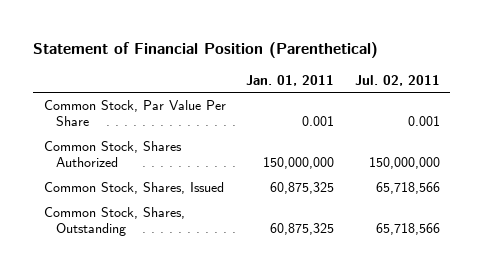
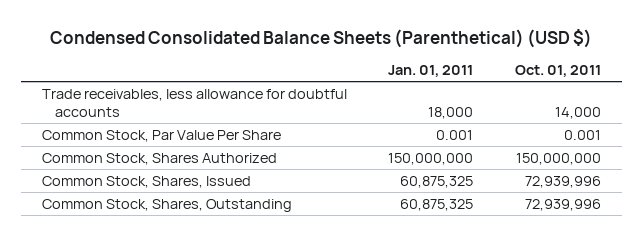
[33,42,379,59] Statement of Financial Position (Parenthetical) -> [50,28,593,48] Condensed Consolidated Balance Sheets (Parenthetical) (USD $)
[354,74,440,86] Jul. 02, 2011 -> none
none -> [515,65,602,78] Oct. 01, 2011
none -> [41,88,347,117] Trade receivables, less allowance for doubtful accounts

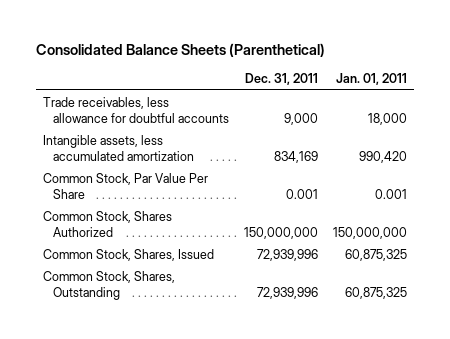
[50,28,593,48] Condensed Consolidated Balance Sheets (Parenthetical) (USD $) -> [35,42,325,57] Consolidated Balance Sheets (Parenthetical)
[515,65,602,78] Oct. 01, 2011 -> none
none -> [245,73,319,86] Dec. 31, 2011
none -> [42,134,195,161] Intangible assets, less accumulated amortization

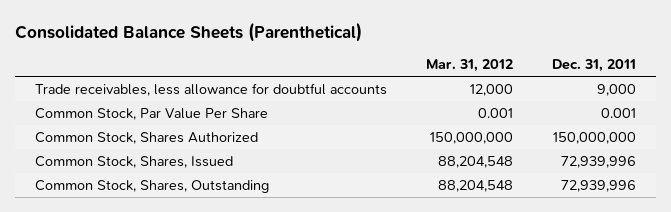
[335,73,407,86] Jan. 01, 2011 -> none
none -> [425,59,513,73] Mar. 31, 2012
[42,134,195,161] Intangible assets, less accumulated amortization -> none

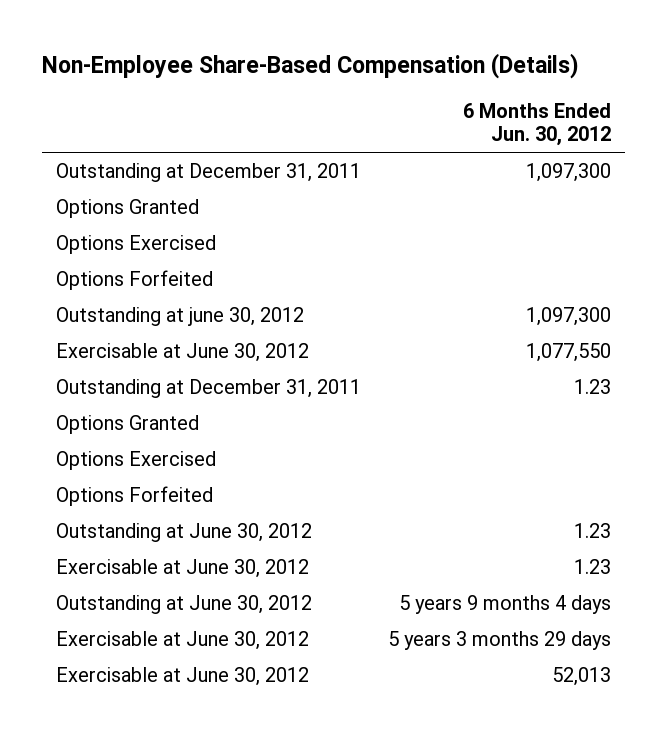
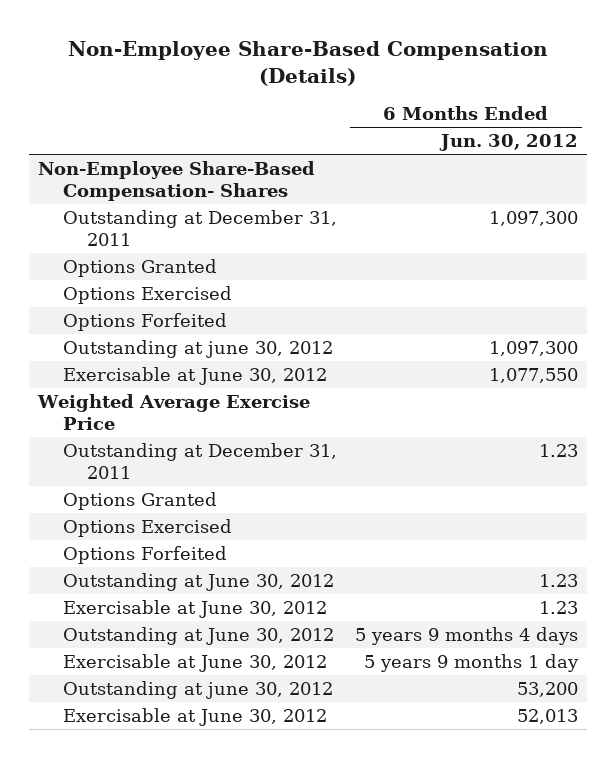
none -> [38,160,316,202] Non-Employee Share-Based Compensation- Shares
none -> [37,393,311,431] Weighted Average Exercise Price
[388,631,612,651] 5 years 3 months 29 days -> [363,653,579,672] 5 years 9 months 1 day
none -> [62,680,333,699] Outstanding at june 30, 2012

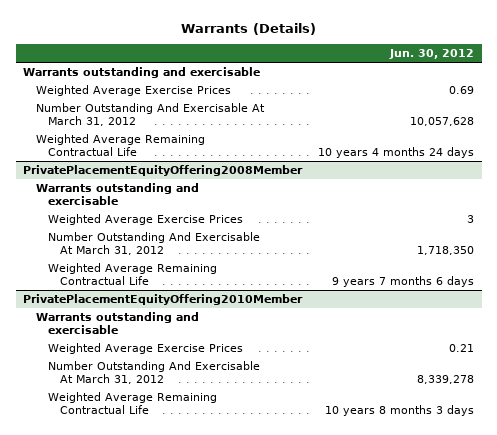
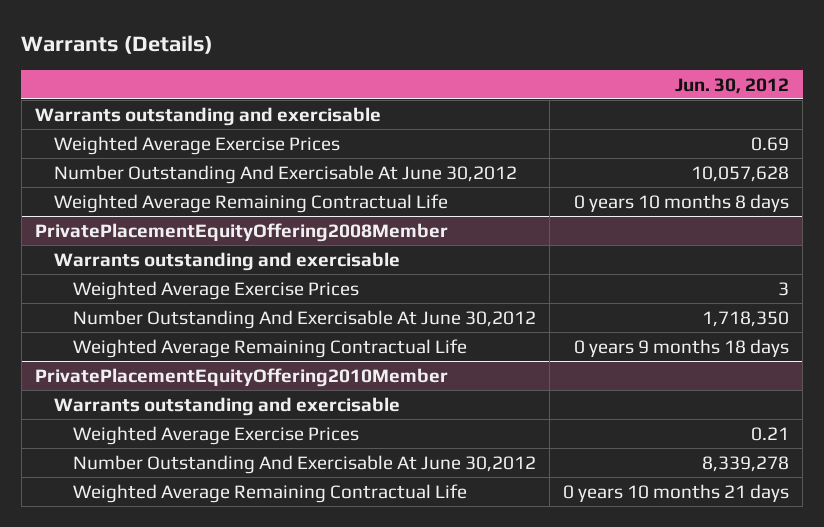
[35,103,265,127] Number Outstanding And Exercisable At March 31, 2012 -> [53,164,517,184] Number Outstanding And Exercisable At June 30,2012
[317,147,474,159] 10 years 4 months 24 days -> [574,193,790,212] 0 years 10 months 8 days
[47,232,260,256] Number Outstanding And Exercisable At March 31, 2012 -> [73,309,537,329] Number Outstanding And Exercisable At June 30,2012
[331,276,474,288] 9 years 7 months 6 days -> [574,338,790,357] 0 years 9 months 18 days
[47,361,260,385] Number Outstanding And Exercisable At March 31, 2012 -> [73,454,537,474] Number Outstanding And Exercisable At June 30,2012
[324,405,474,417] 10 years 8 months 3 days -> [563,483,790,502] 0 years 10 months 21 days

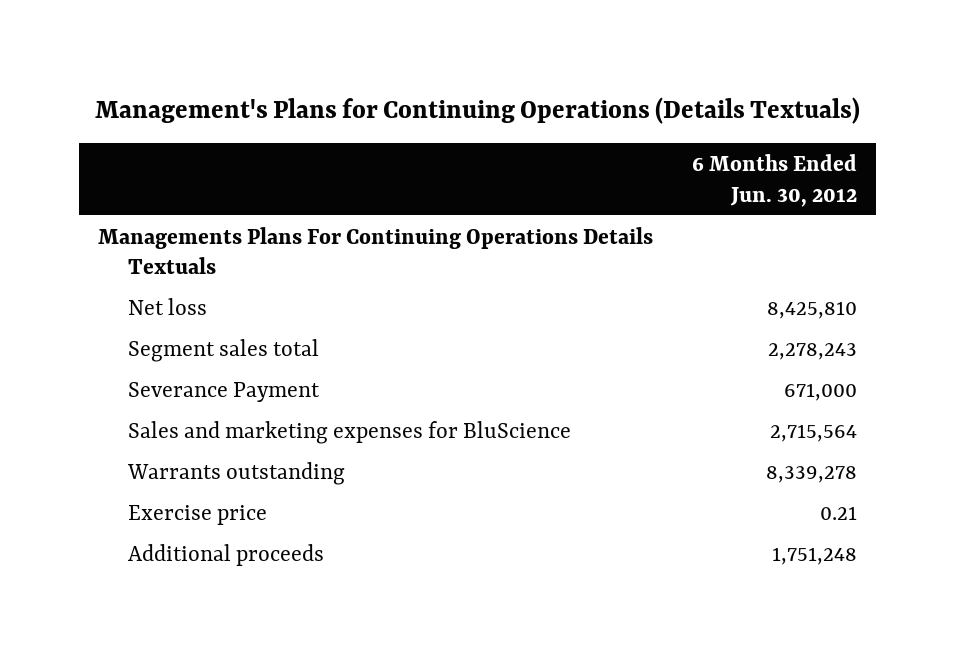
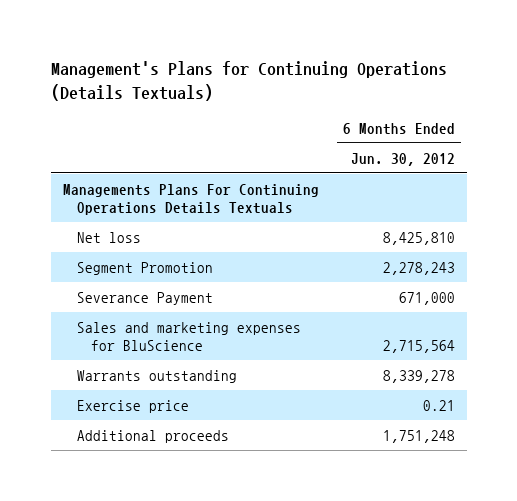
[128,338,320,362] Segment sales total -> [76,261,213,275] Segment Promotion

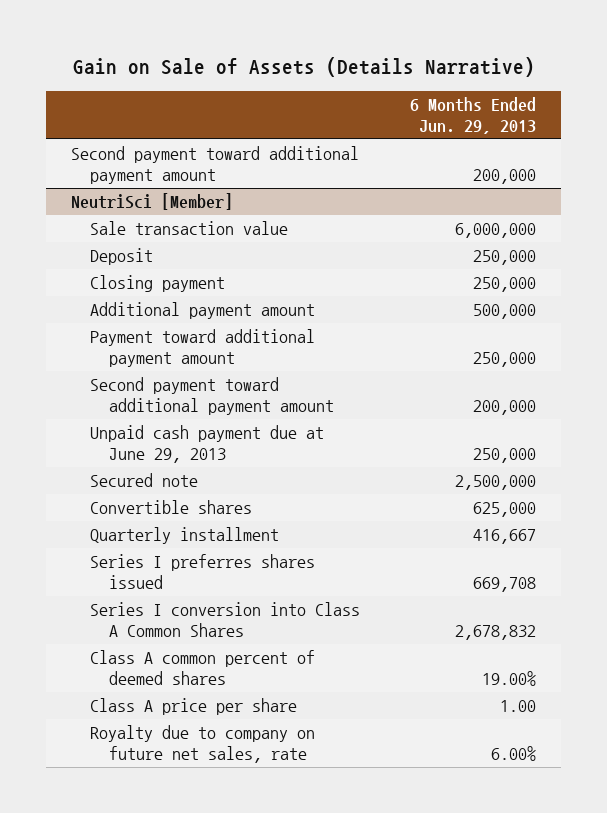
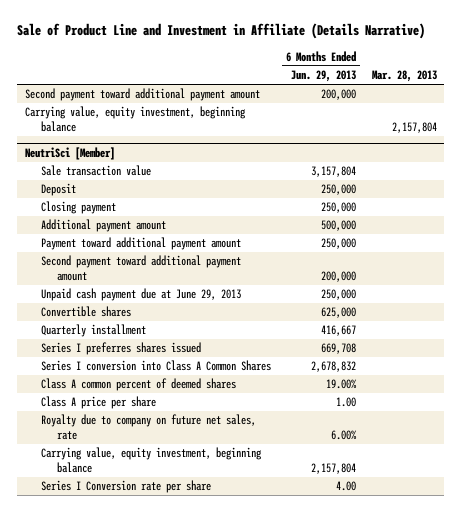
[72,57,535,78] Gain on Sale of Assets (Details Narrative) -> [16,23,425,40] Sale of Product Line and Investment in Affiliate (Details Narrative)
none -> [371,70,437,83] Mar. 28, 2013
none -> [24,106,246,133] Carrying value, equity investment, beginning balance
[455,223,537,239] 6,000,000 -> [311,166,357,178] 3,157,804
[90,473,199,488] Secured note -> none
none -> [40,447,262,474] Carrying value, equity investment, beginning balance
none -> [40,480,211,494] Series I Conversion rate per share

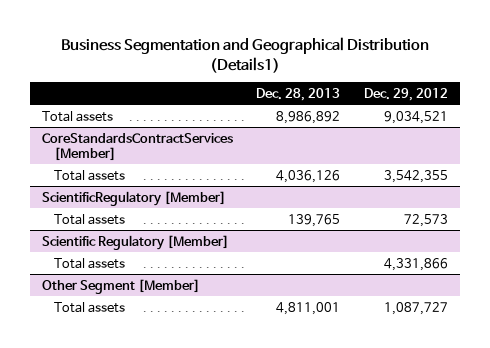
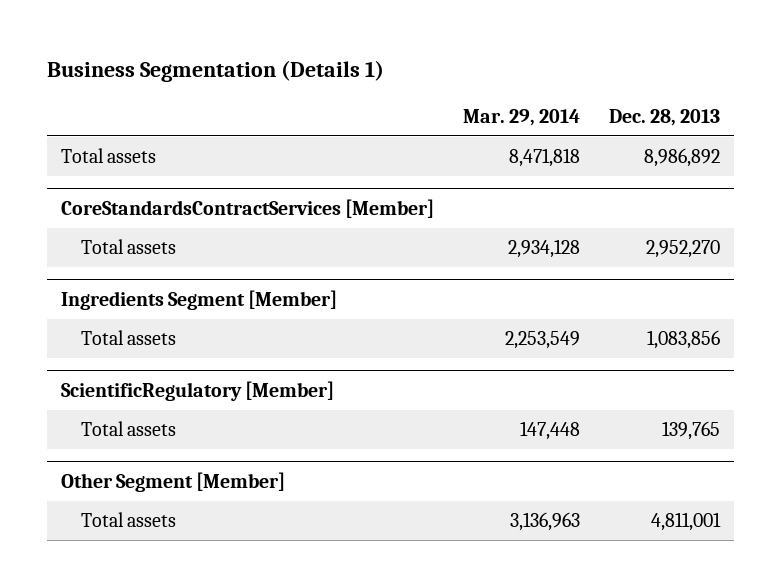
[60,36,429,73] Business Segmentation and Geographical Distribution (Details1) -> [47,60,385,83] Business Segmentation (Details 1)
[364,87,449,101] Dec. 29, 2012 -> none
none -> [463,108,581,126] Mar. 29, 2014
[276,169,341,183] 4,036,126 -> [645,240,720,259] 2,952,270
none -> [61,289,338,310] Ingredients Segment [Member]
none -> [80,330,176,346] Total assets
[41,234,229,250] Scientific Regulatory [Member] -> none
[54,257,126,269] Total assets -> none

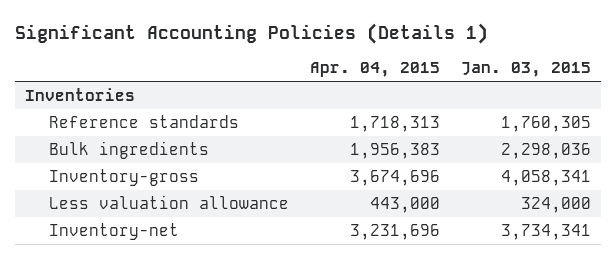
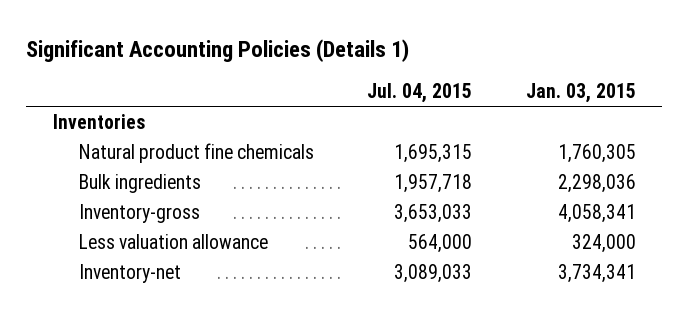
[309,62,440,78] Apr. 04, 2015 -> none
none -> [367,83,473,104] Jul. 04, 2015
[48,114,239,128] Reference standards -> [78,143,314,164] Natural product fine chemicals

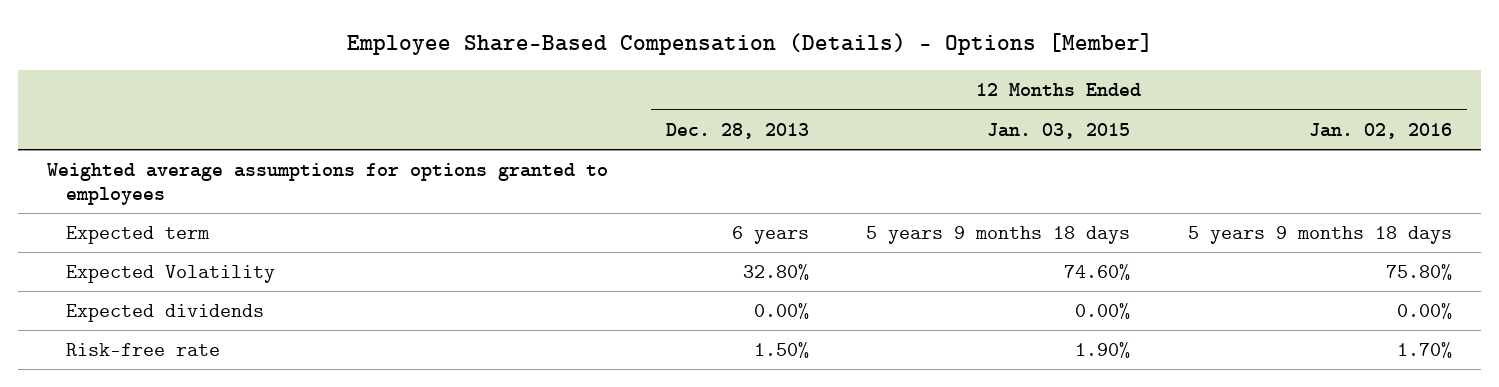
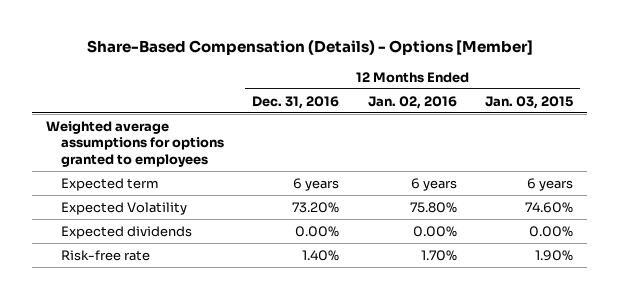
[346,32,1153,55] Employee Share-Based Compensation (Details) - Options [Member] -> [86,40,533,56] Share-Based Compensation (Details) - Options [Member]
[665,122,809,139] Dec. 28, 2013 -> none
none -> [252,95,340,109] Dec. 31, 2016
[866,225,1131,244] 5 years 9 months 18 days -> [527,177,574,191] 6 years
[1188,225,1453,244] 5 years 9 months 18 days -> [410,177,457,191] 6 years

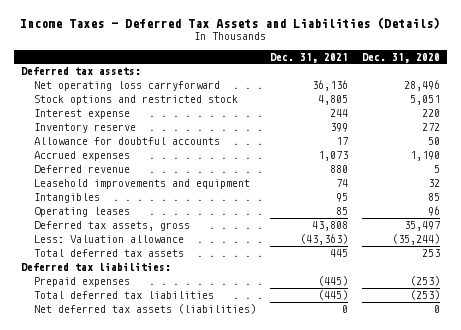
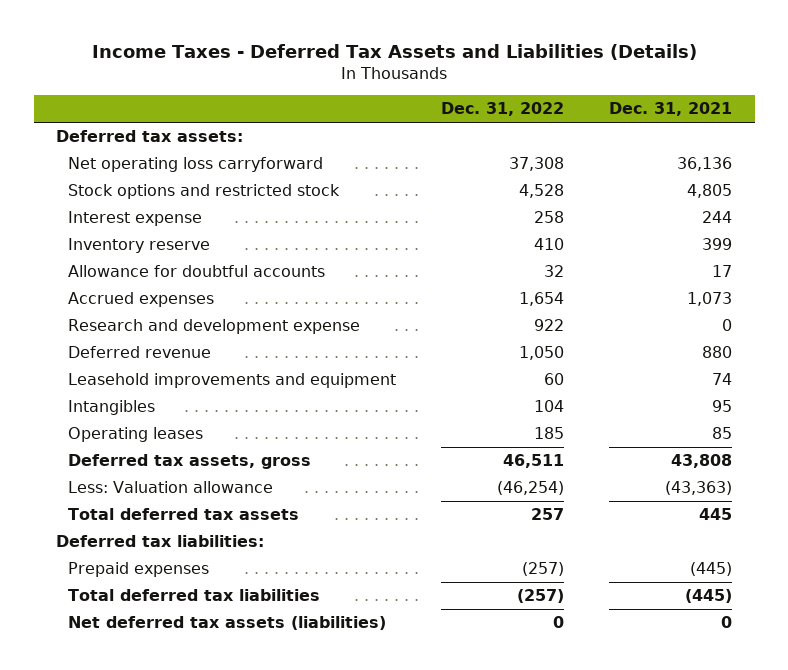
[361,52,440,63] Dec. 31, 2020 -> none
none -> [441,102,565,117] Dec. 31, 2022
none -> [68,319,361,335] Research and development expense

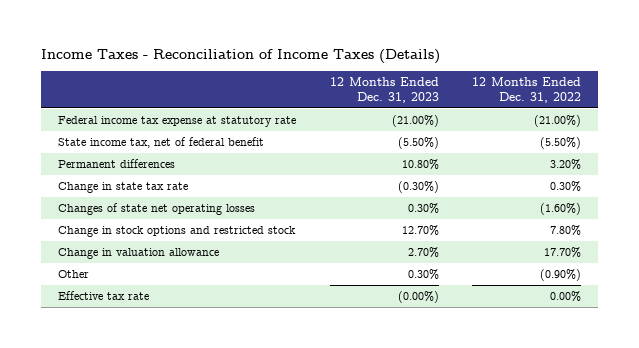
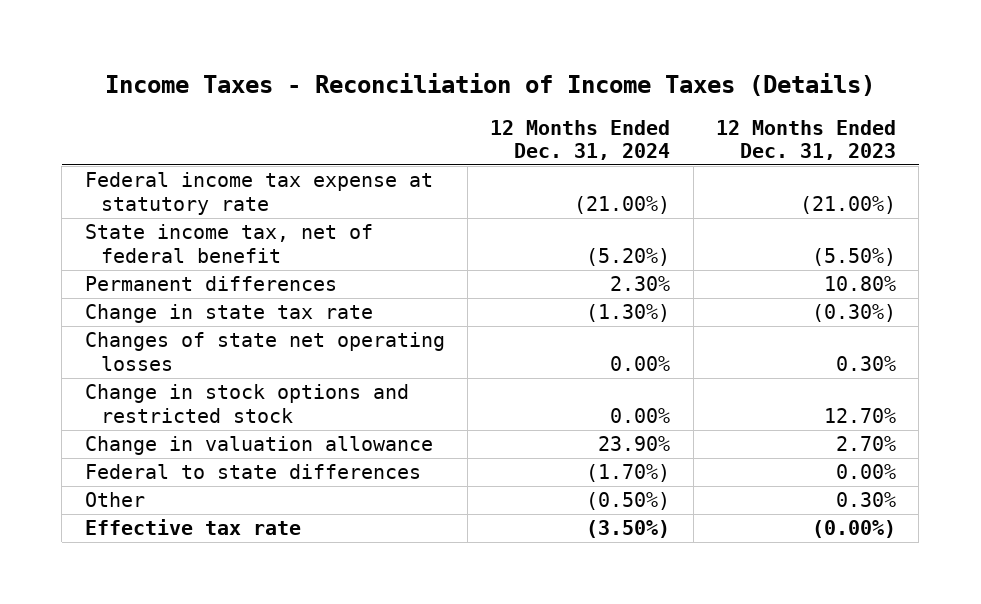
[472,76,582,103] 12 Months Ended Dec. 31, 2022 -> none
none -> [490,119,671,161] 12 Months Ended Dec. 31, 2024
none -> [84,464,421,480] Federal to state differences

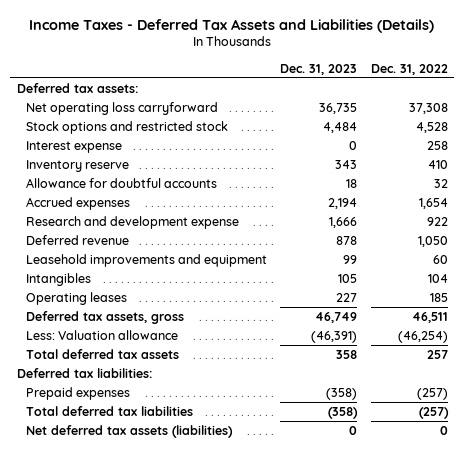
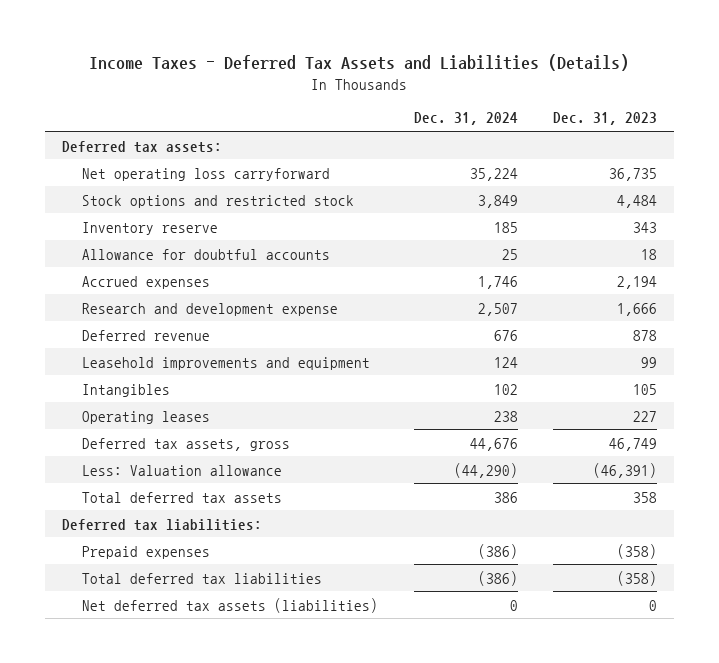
[370,63,448,75] Dec. 31, 2022 -> none
none -> [413,112,518,126] Dec. 31, 2024
[26,140,123,153] Interest expense -> none

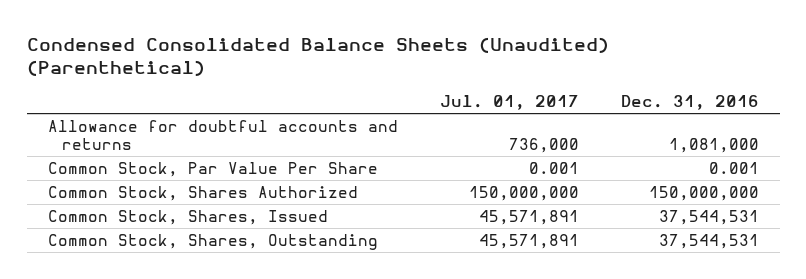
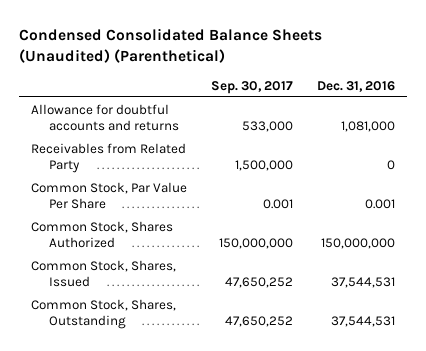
[439,95,579,111] Jul. 01, 2017 -> none
none -> [210,80,293,94] Sep. 30, 2017
none -> [31,142,187,174] Receivables from Related Party

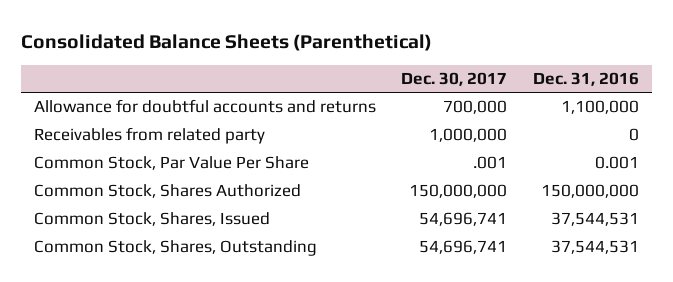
[19,27,323,63] Condensed Consolidated Balance Sheets (Unaudited) (Parenthetical) -> [21,33,433,51] Consolidated Balance Sheets (Parenthetical)
[210,80,293,94] Sep. 30, 2017 -> none
none -> [401,72,508,87] Dec. 30, 2017
[340,121,395,133] 1,081,000 -> [561,100,640,115] 1,100,000
[31,142,187,174] Receivables from Related Party -> [33,127,265,145] Receivables from related party

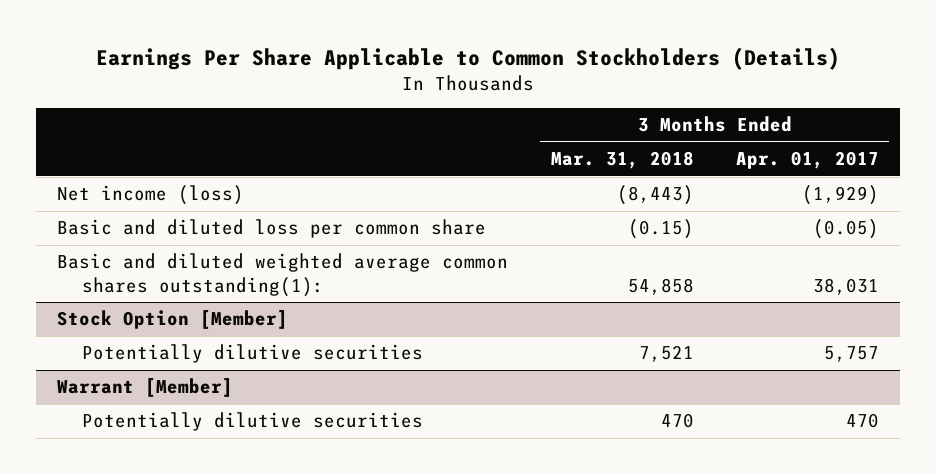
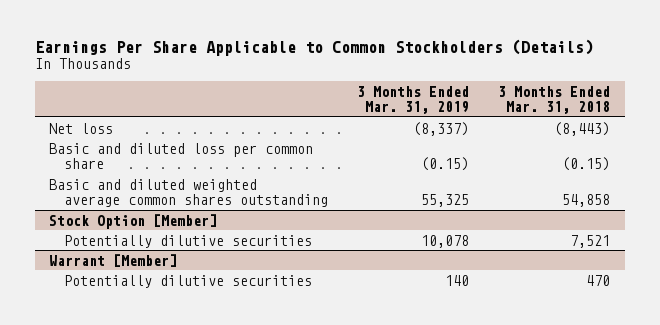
[735,151,879,170] Apr. 01, 2017 -> none
none -> [357,85,470,114] 3 Months Ended Mar. 31, 2019
[57,185,245,206] Net income (loss) -> [49,122,114,134] Net loss
[57,253,509,297] Basic and diluted weighted average common shares outstanding(1): -> [49,178,329,207] Basic and diluted weighted average common shares outstanding

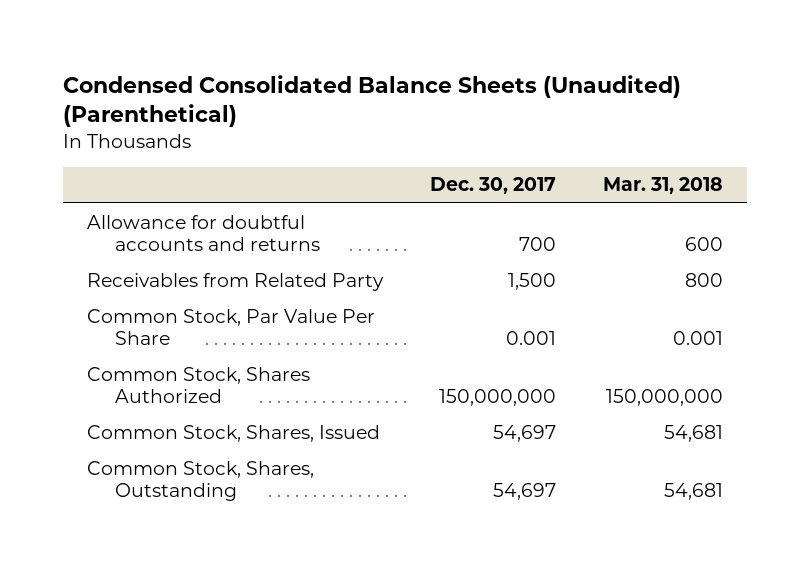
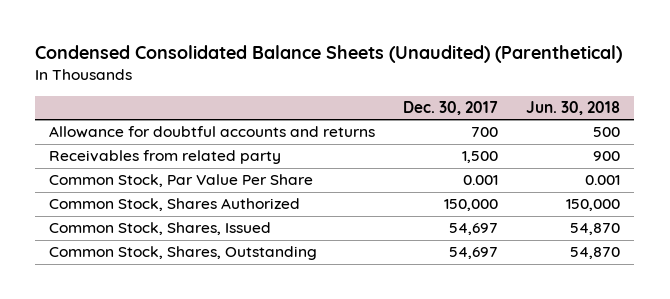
[603,177,724,195] Mar. 31, 2018 -> none
none -> [526,101,621,116] Jun. 30, 2018
[87,272,385,291] Receivables from Related Party -> [49,150,282,165] Receivables from related party
[439,388,557,406] 150,000,000 -> [444,199,499,212] 150,000

